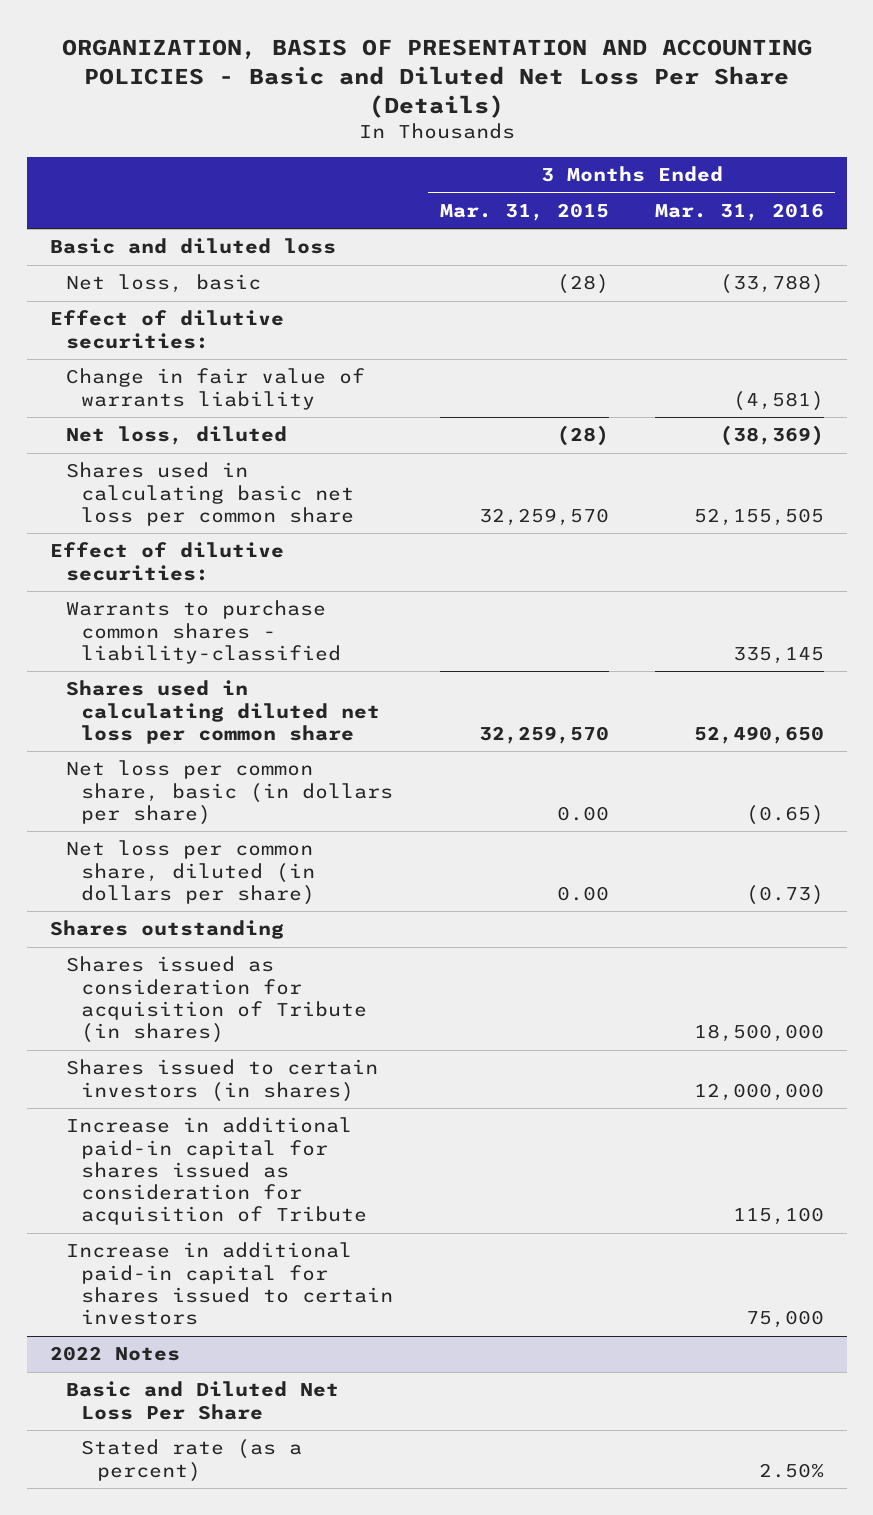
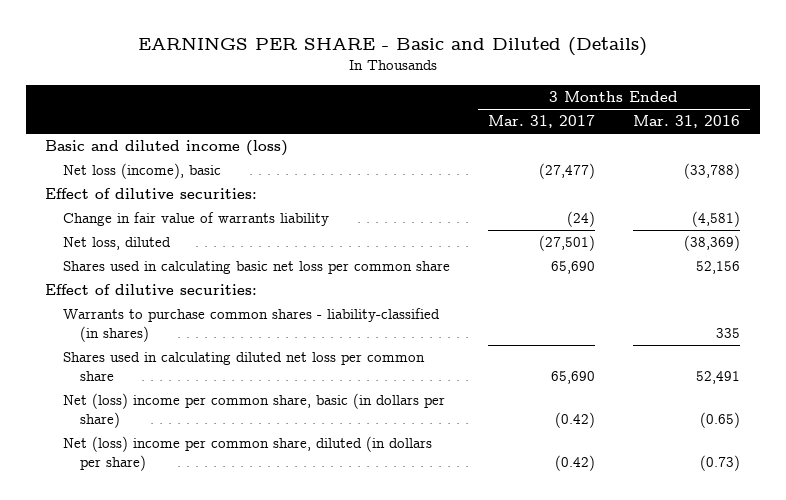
[61,39,812,119] ORGANIZATION, BASIS OF PRESENTATION AND ACCOUNTING POLICIES - Basic and Diluted Net Loss Per Share (Details) -> [137,36,647,56] EARNINGS PER SHARE - Basic and Diluted (Details)
[439,202,609,221] Mar. 31, 2015 -> none
none -> [487,115,595,129] Mar. 31, 2017
[49,238,336,255] Basic and diluted loss -> [45,140,289,157] Basic and diluted income (loss)
[65,274,261,294] Net loss, basic -> [62,163,221,180] Net loss (income), basic
[693,507,824,526] 52,155,505 -> [696,261,741,275] 52,156
[49,920,284,940] Shares outstanding -> none
[65,956,368,1044] Shares issued as consideration for acquisition of Tribute (in shares) -> none
[65,1059,378,1102] Shares issued to certain investors (in shares) -> none
[65,1117,368,1226] Increase in additional paid-in capital for shares issued as consideration for acquisition of Tribute -> none
[65,1242,394,1326] Increase in additional paid-in capital for shares issued to certain investors -> none
[49,1346,180,1362] 2022 Notes -> none
[65,1381,339,1420] Basic and Diluted Net Loss Per Share -> none
[81,1439,303,1482] Stated rate (as a percent) -> none
[65,600,342,664] Warrants to purchase common shares - liability-classified -> [62,308,440,343] Warrants to purchase common shares - liability-classified (in shares)
[732,646,824,664] 335,145 -> [716,328,741,339] 335
[693,725,824,744] 52,490,650 -> [696,371,741,385] 52,491
[65,760,394,825] Net loss per common share, basic (in dollars per share) -> [62,393,445,429] Net (loss) income per common share, basic (in dollars per share)
[65,840,316,905] Net loss per common share, diluted (in dollars per share) -> [62,436,432,472] Net (loss) income per common share, diluted (in dollars per share)

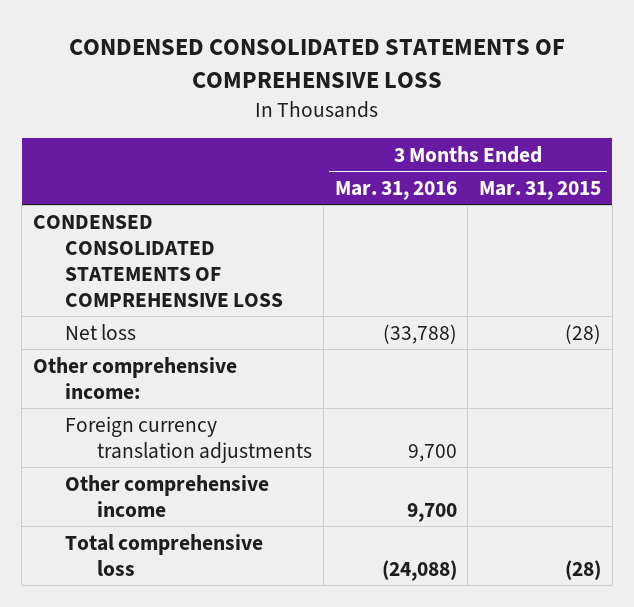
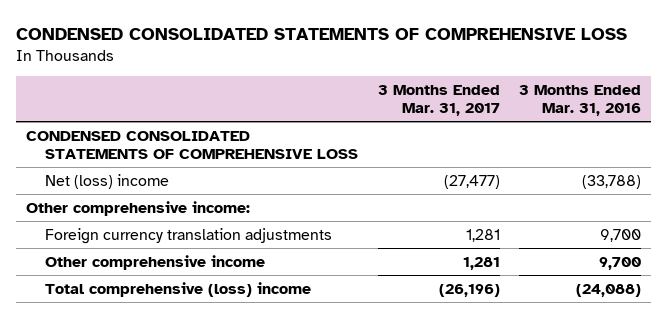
[479,180,602,200] Mar. 31, 2015 -> none
none -> [377,84,500,117] 3 Months Ended Mar. 31, 2017
[64,323,136,340] Net loss -> [45,173,170,189] Net (loss) income
[64,533,263,576] Total comprehensive loss -> [45,281,312,297] Total comprehensive (loss) income

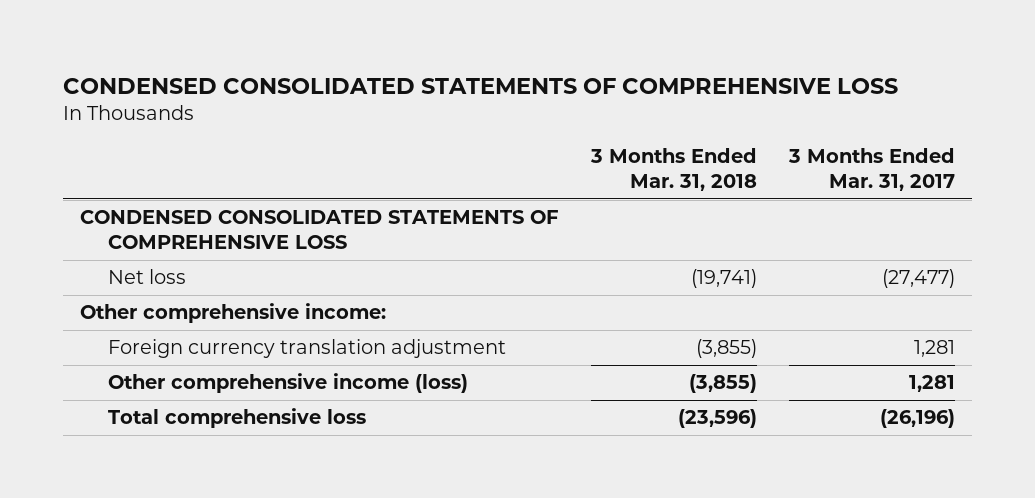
[518,84,641,117] 3 Months Ended Mar. 31, 2016 -> none
none -> [589,148,757,192] 3 Months Ended Mar. 31, 2018
[45,173,170,189] Net (loss) income -> [108,269,187,285] Net loss
[45,227,333,244] Foreign currency translation adjustments -> [108,339,507,359] Foreign currency translation adjustment
[45,254,266,270] Other comprehensive income -> [108,373,469,394] Other comprehensive income (loss)
[45,281,312,297] Total comprehensive (loss) income -> [108,408,367,429] Total comprehensive loss

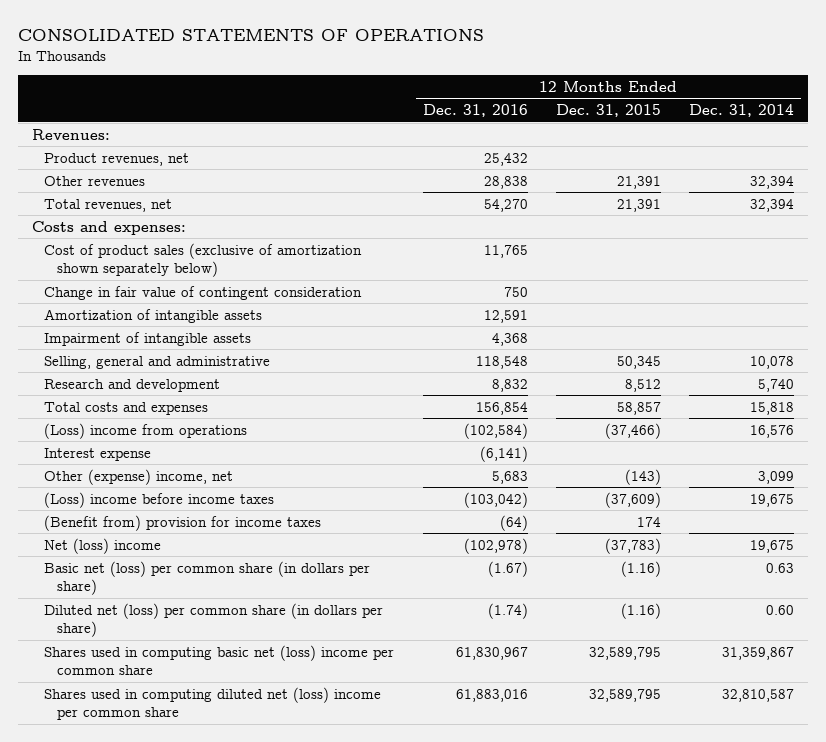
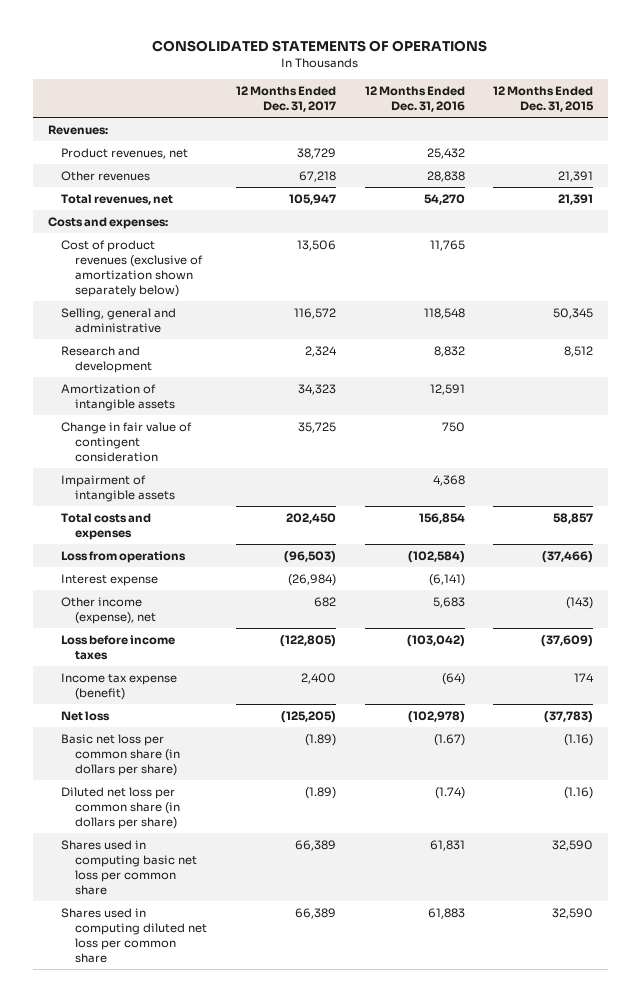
[689,104,795,118] Dec. 31, 2014 -> none
none -> [236,85,337,112] 12 Months Ended Dec. 31, 2017
[44,242,363,278] Cost of product sales (exclusive of amortization shown separately below) -> [61,239,204,297] Cost of product revenues (exclusive of amortization shown separately below)
[44,308,263,323] Amortization of intangible assets -> [61,383,176,411] Amortization of intangible assets
[44,285,363,300] Change in fair value of contingent consideration -> [61,421,193,462] Change in fair value of contingent consideration
[44,331,252,346] Impairment of intangible assets -> [61,474,176,502] Impairment of intangible assets
[44,422,248,439] (Loss) income from operations -> [61,550,187,563] Loss from operations
[44,468,234,485] Other (expense) income, net -> [61,596,157,624] Other income (expense), net
[44,491,275,508] (Loss) income before income taxes -> [61,634,176,660] Loss before income taxes
[44,514,322,531] (Benefit from) provision for income taxes -> [61,672,178,700] Income tax expense (benefit)
[44,537,162,554] Net (loss) income -> [61,710,111,721] Net loss
[44,560,371,596] Basic net (loss) per common share (in dollars per share) -> [61,733,181,776] Basic net loss per common share (in dollars per share)
[44,602,384,638] Diluted net (loss) per common share (in dollars per share) -> [61,786,181,829] Diluted net loss per common share (in dollars per share)
[44,644,395,676] Shares used in computing basic net (loss) income per common share -> [61,839,198,895] Shares used in computing basic net loss per common share
[455,646,528,660] 61,830,967 -> [429,839,465,851] 61,831
[588,646,661,660] 32,589,795 -> [552,839,594,851] 32,590
[44,686,382,721] Shares used in computing diluted net (loss) income per common share -> [61,907,208,963] Shares used in computing diluted net loss per common share
[455,688,528,702] 61,883,016 -> [427,907,465,919] 61,883
[588,688,661,702] 32,589,795 -> [552,907,594,919] 32,590

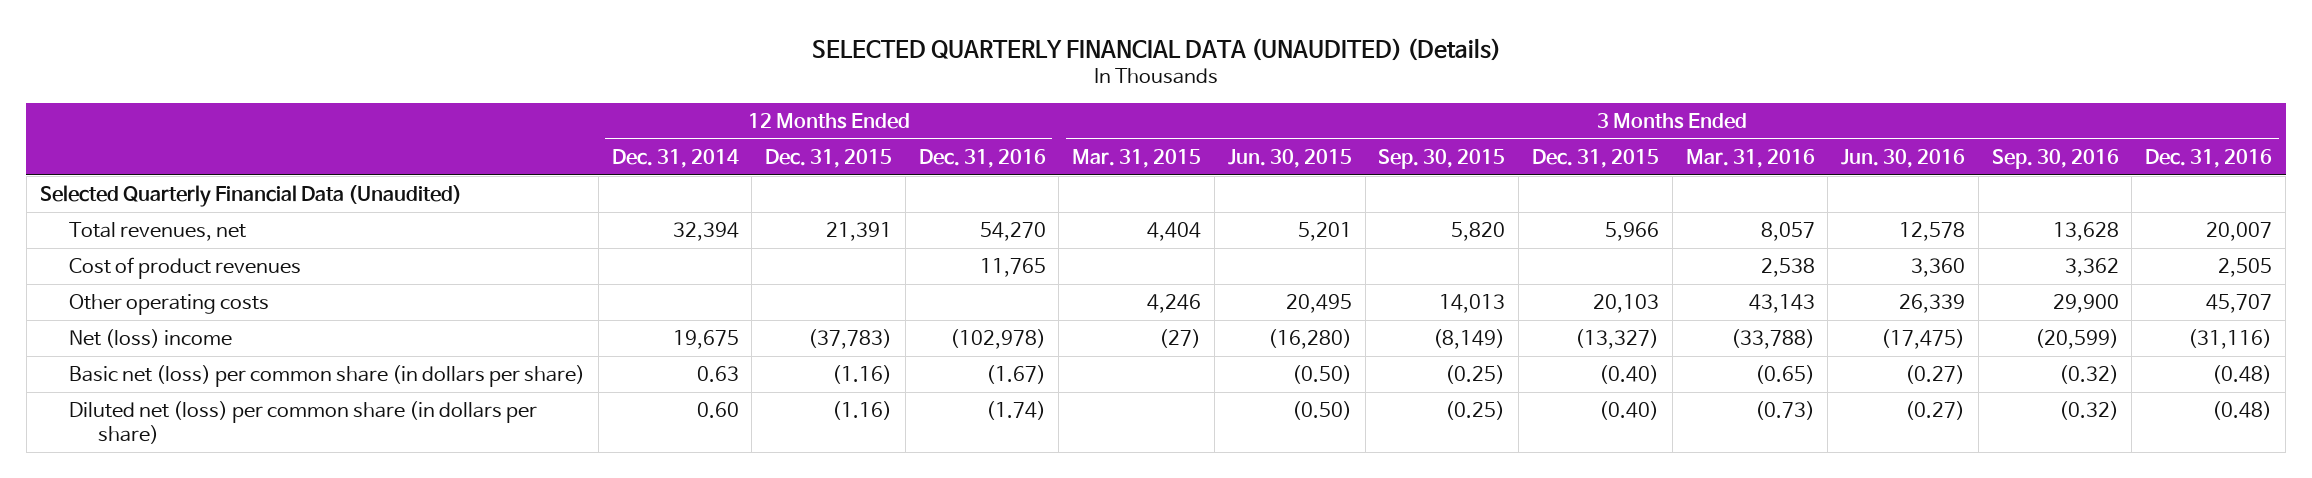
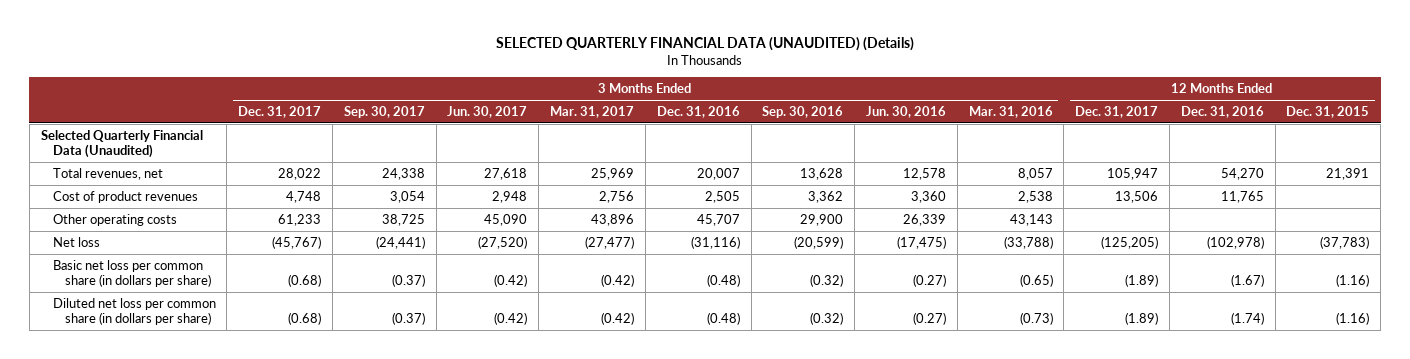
[611,148,739,168] Dec. 31, 2014 -> none
[1072,148,1202,168] Mar. 31, 2015 -> none
[1227,148,1352,168] Jun. 30, 2015 -> none
[1378,148,1506,169] Sep. 30, 2015 -> none
[1531,148,1659,168] Dec. 31, 2015 -> none
none -> [238,105,322,118] Dec. 31, 2017
none -> [343,105,425,118] Sep. 30, 2017
none -> [447,105,528,118] Jun. 30, 2017
none -> [550,105,635,118] Mar. 31, 2017
none -> [1075,105,1159,118] Dec. 31, 2017
[68,328,232,348] Net (loss) income -> [52,236,100,247] Net loss
[68,364,585,387] Basic net (loss) per common share (in dollars per share) -> [52,259,211,287] Basic net loss per common share (in dollars per share)
[68,400,537,444] Diluted net (loss) per common share (in dollars per share) -> [52,297,216,325] Diluted net loss per common share (in dollars per share)

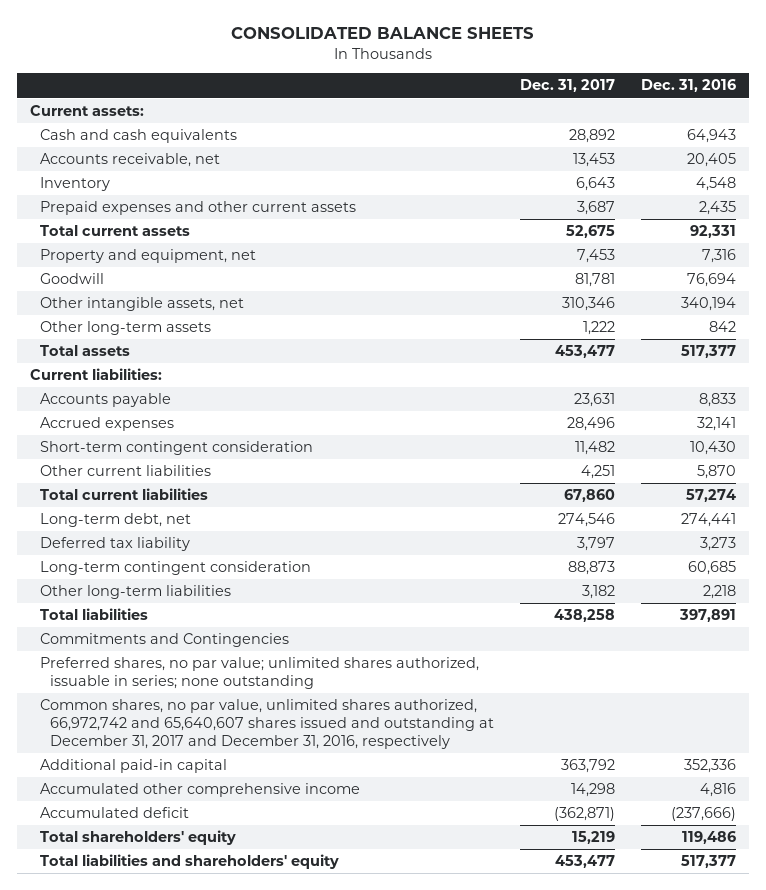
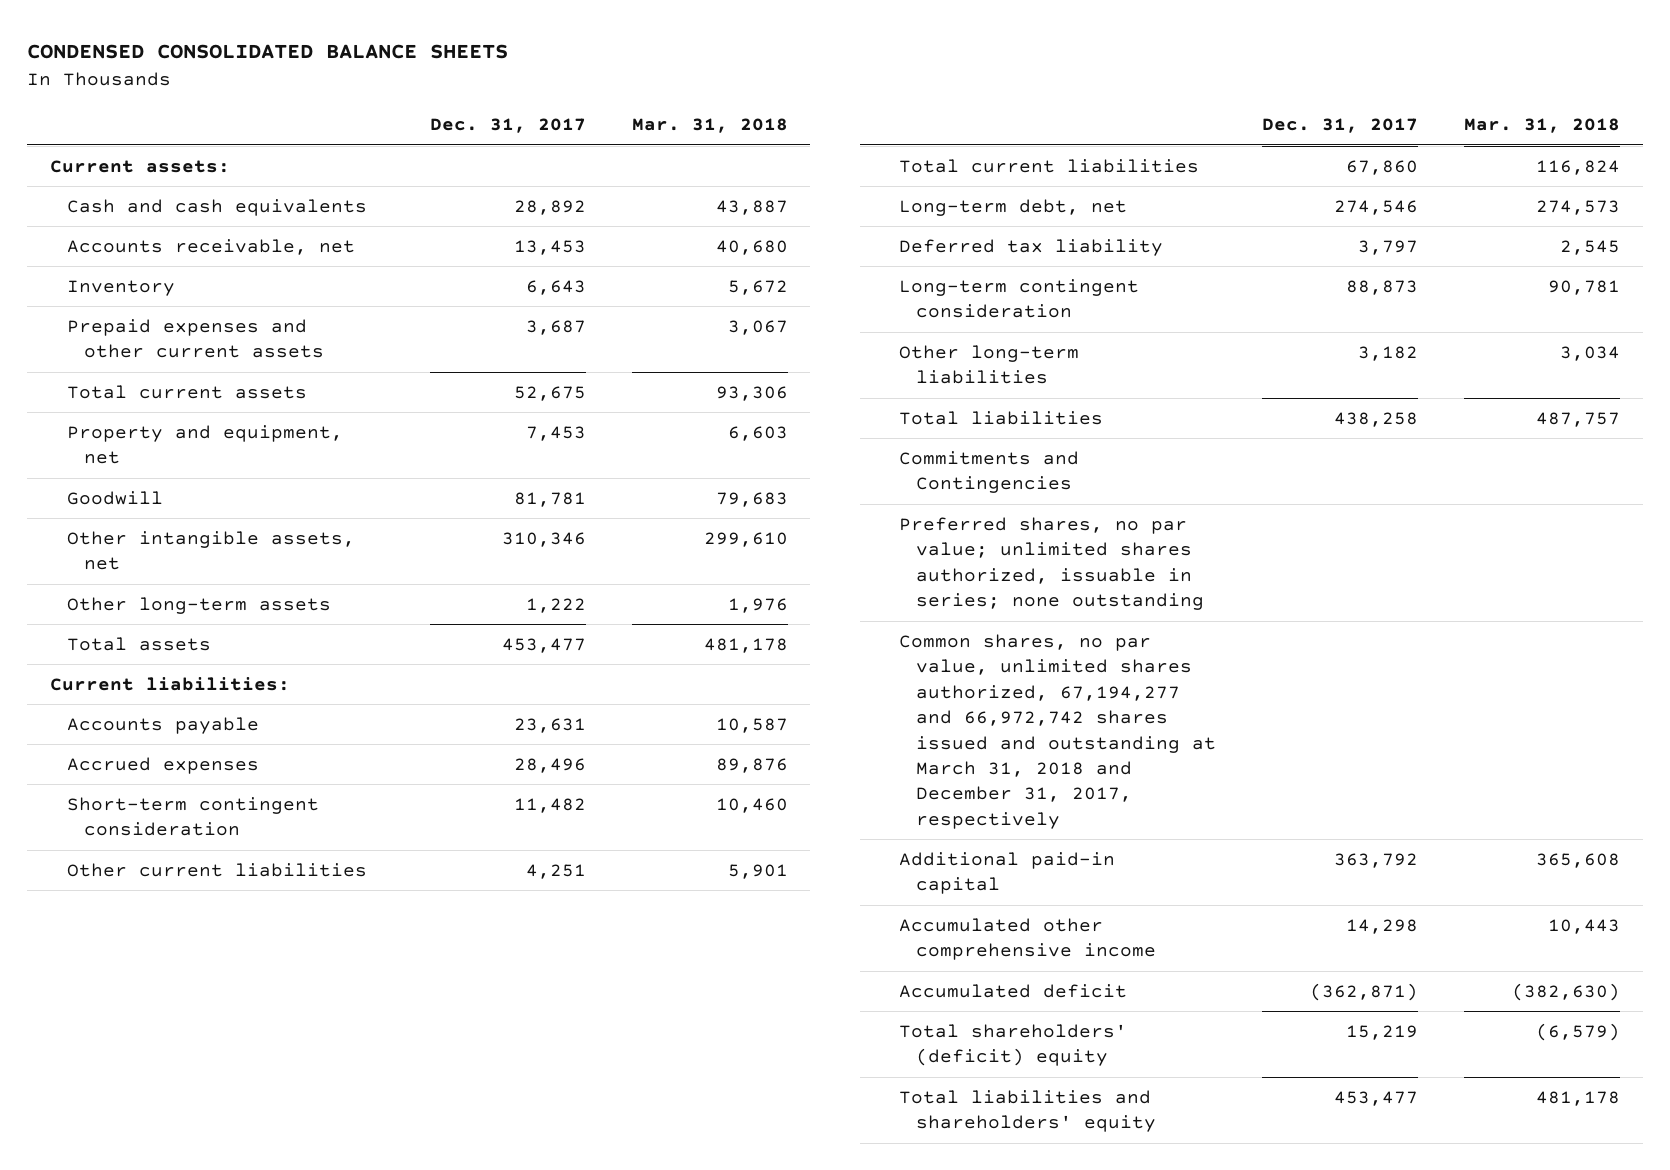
[230,27,534,40] CONSOLIDATED BALANCE SHEETS -> [27,43,509,59] CONDENSED CONSOLIDATED BALANCE SHEETS
[641,79,737,93] Dec. 31, 2016 -> none
none -> [631,118,788,134] Mar. 31, 2018
[39,699,495,750] Common shares, no par value, unlimited shares authorized, 66,972,742 and 65,640,607 shares issued and outstanding at December 31, 2017 and December 31, 2016, respectively -> [899,634,1217,829] Common shares, no par value, unlimited shares authorized, 67,194,277 and 66,972,742 shares issued and outstanding at March 31, 2018 and December 31, 2017, respectively
[39,830,236,846] Total shareholders' equity -> [899,1024,1128,1067] Total shareholders' (deficit) equity

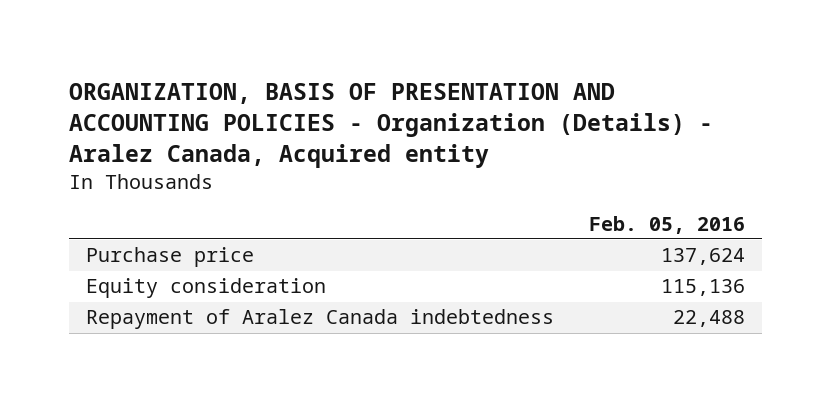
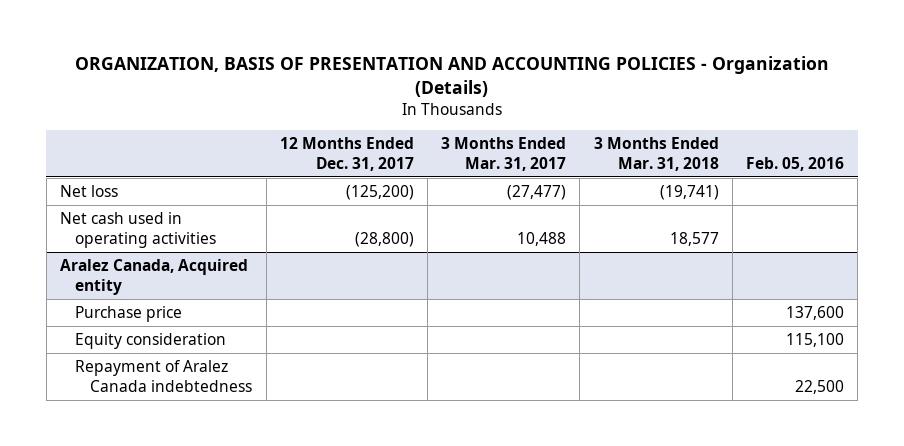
[69,82,714,168] ORGANIZATION, BASIS OF PRESENTATION AND ACCOUNTING POLICIES - Organization (Details) - Aralez Canada, Acquired entity -> [75,56,830,98] ORGANIZATION, BASIS OF PRESENTATION AND ACCOUNTING POLICIES - Organization (Details)
none -> [279,137,414,172] 12 Months Ended Dec. 31, 2017
none -> [441,137,567,172] 3 Months Ended Mar. 31, 2017
none -> [593,137,719,172] 3 Months Ended Mar. 31, 2018
none -> [60,184,119,197] Net loss
none -> [60,211,217,248] Net cash used in operating activities
none -> [60,258,249,295] Aralez Canada, Acquired entity
[660,248,745,266] 137,624 -> [785,305,844,320] 137,600
[660,279,745,297] 115,136 -> [785,332,844,347] 115,100
[672,310,745,328] 22,488 -> [794,379,844,394] 22,500

